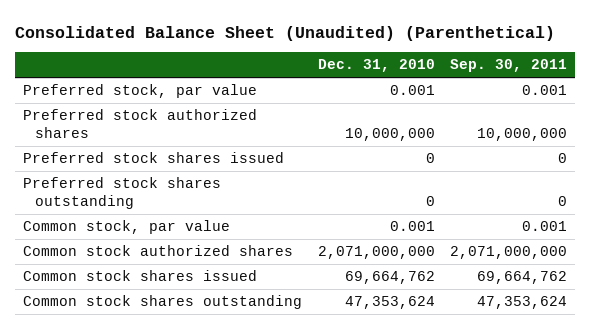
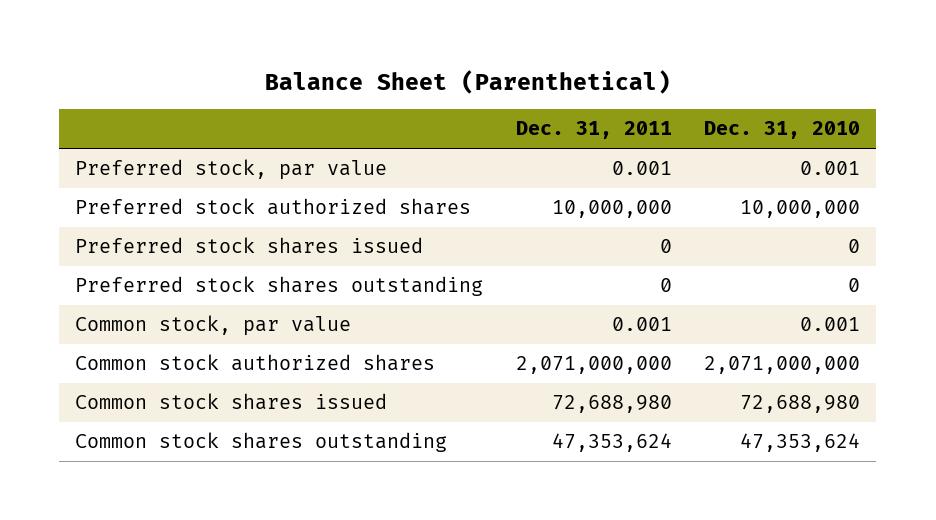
[15,25,556,41] Consolidated Balance Sheet (Unaudited) (Parenthetical) -> [264,69,671,94] Balance Sheet (Parenthetical)
[450,59,568,73] Sep. 30, 2011 -> none
none -> [515,121,672,140] Dec. 31, 2011
[344,271,435,285] 69,664,762 -> [740,395,861,414] 72,688,980

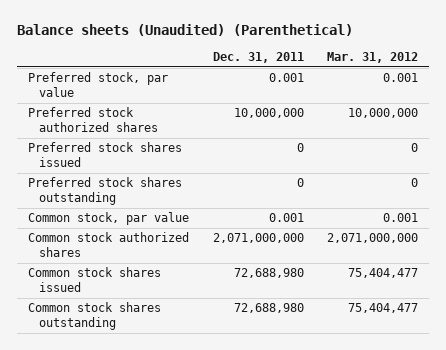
[264,69,671,94] Balance Sheet (Parenthetical) -> [16,24,353,37] Balance sheets (Unaudited) (Parenthetical)
[704,121,861,140] Dec. 31, 2010 -> none
none -> [326,51,418,63] Mar. 31, 2012
[551,433,672,453] 47,353,624 -> [233,303,304,314] 72,688,980

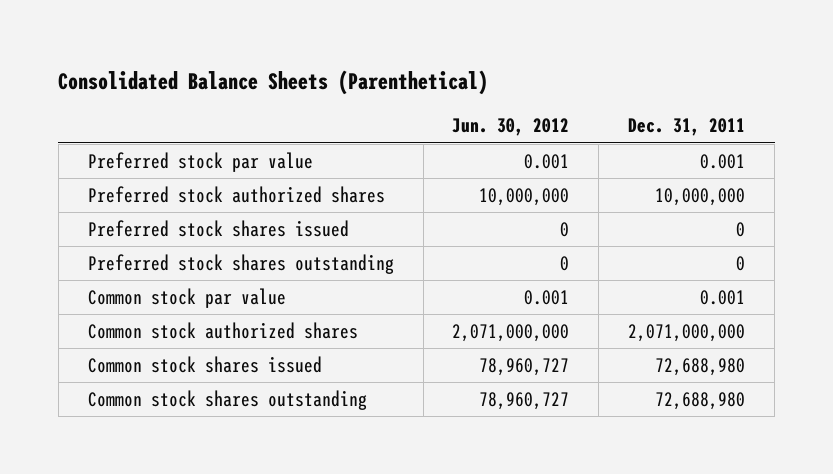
[16,24,353,37] Balance sheets (Unaudited) (Parenthetical) -> [58,69,489,95] Consolidated Balance Sheets (Parenthetical)
[326,51,418,63] Mar. 31, 2012 -> none
none -> [452,118,570,137] Jun. 30, 2012
[28,72,169,97] Preferred stock, par value -> [87,152,313,173] Preferred stock par value
[28,212,190,226] Common stock, par value -> [87,288,286,309] Common stock par value

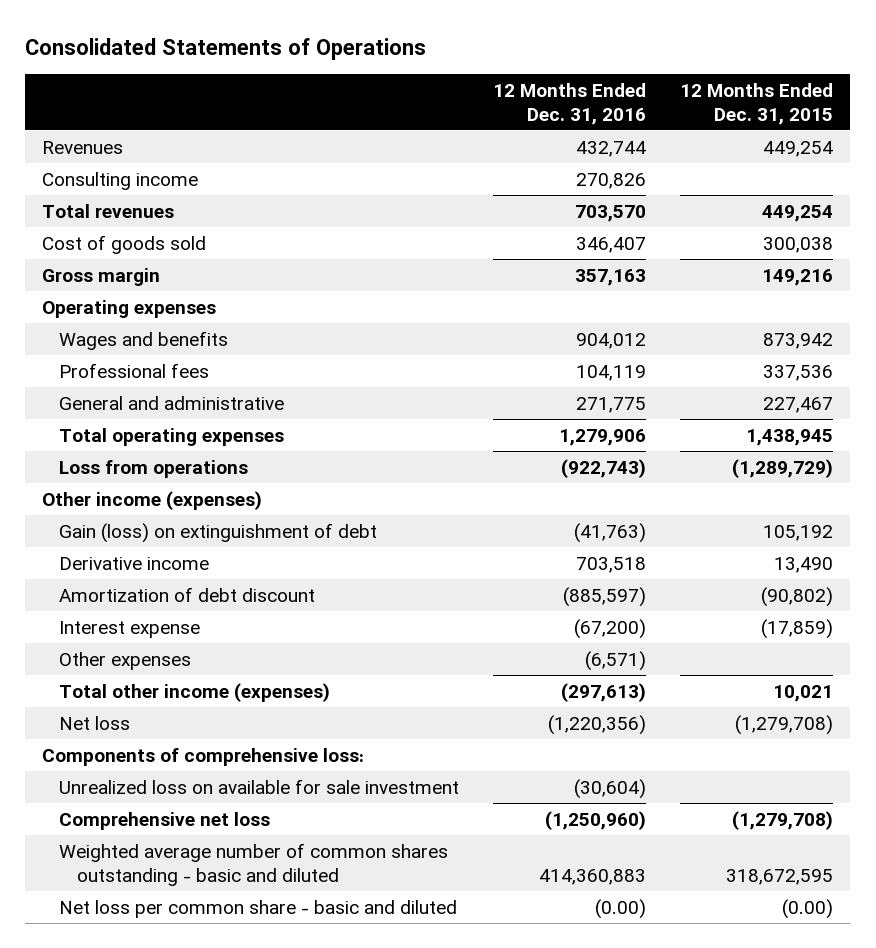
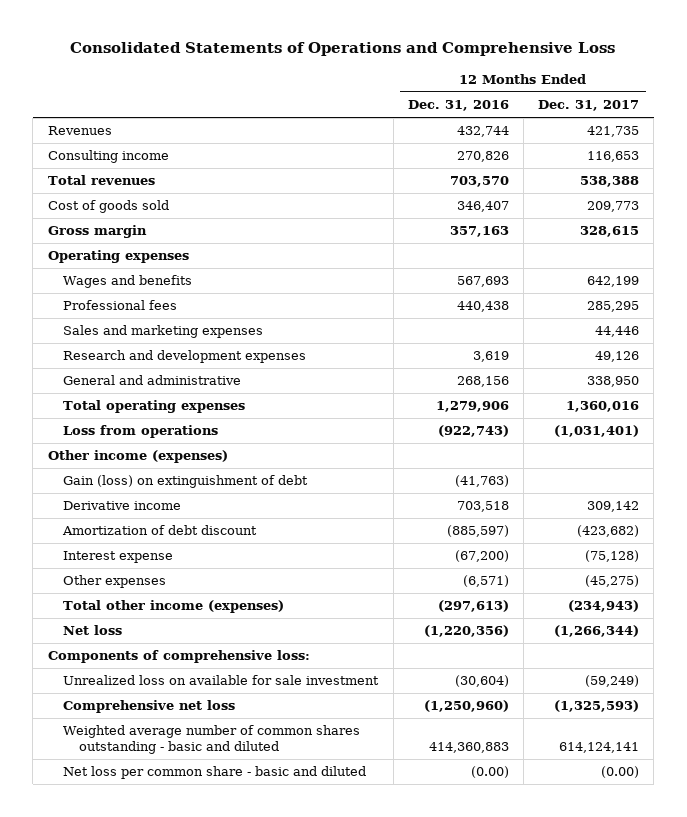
[25,37,427,60] Consolidated Statements of Operations -> [70,42,616,57] Consolidated Statements of Operations and Comprehensive Loss
[680,82,834,125] 12 Months Ended Dec. 31, 2015 -> none
none -> [538,100,640,112] Dec. 31, 2017
[576,332,647,349] 904,012 -> [456,276,509,288] 567,693
[576,364,647,381] 104,119 -> [456,301,509,313] 440,438
none -> [63,325,264,339] Sales and marketing expenses
none -> [63,350,307,364] Research and development expenses
[576,396,647,413] 271,775 -> [456,376,509,388] 268,156

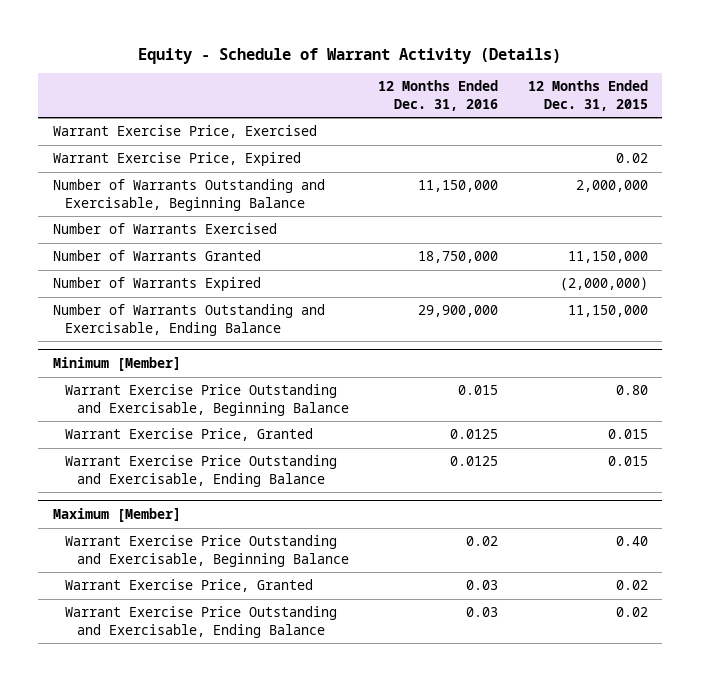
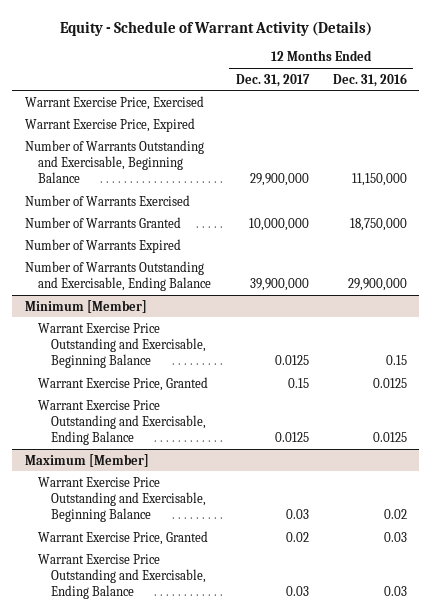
[527,80,648,111] 12 Months Ended Dec. 31, 2015 -> none
none -> [235,73,310,87] Dec. 31, 2017
[458,385,499,396] 0.015 -> [386,354,408,365] 0.15

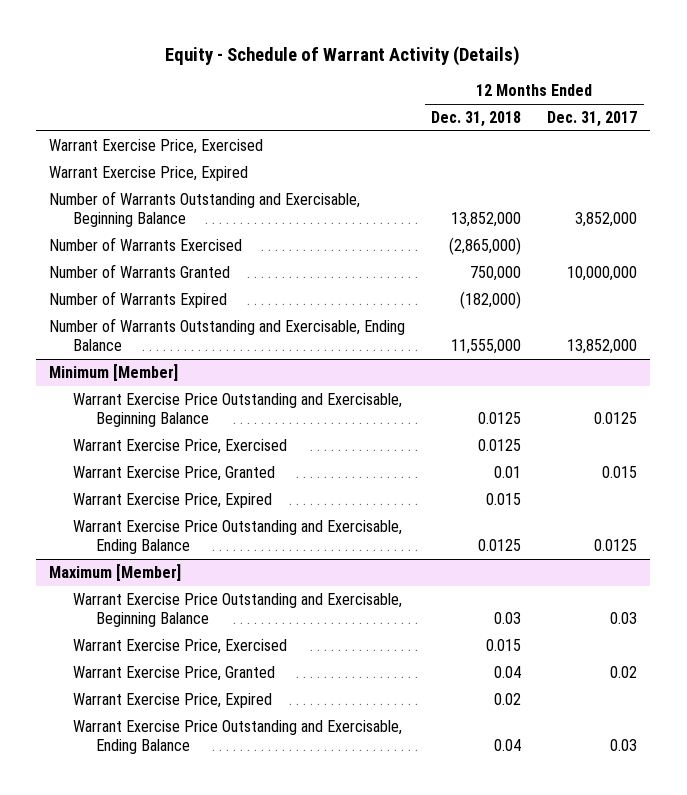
[333,72,408,87] Dec. 31, 2016 -> none
none -> [431,111,522,128] Dec. 31, 2018
[249,172,309,186] 29,900,000 -> [575,212,638,228] 3,852,000
[249,277,309,291] 39,900,000 -> [567,339,638,355] 13,852,000
none -> [72,439,287,455] Warrant Exercise Price, Exercised
[287,377,309,388] 0.15 -> [602,466,638,479] 0.015
none -> [72,493,272,509] Warrant Exercise Price, Expired
none -> [72,639,287,655] Warrant Exercise Price, Exercised
none -> [72,693,272,709] Warrant Exercise Price, Expired

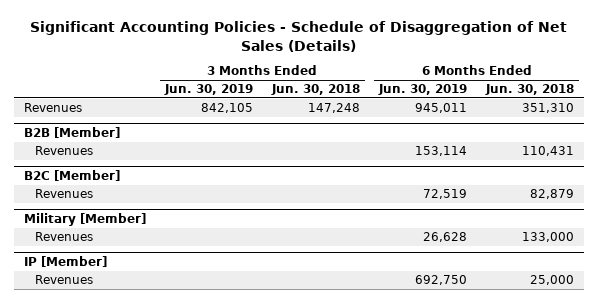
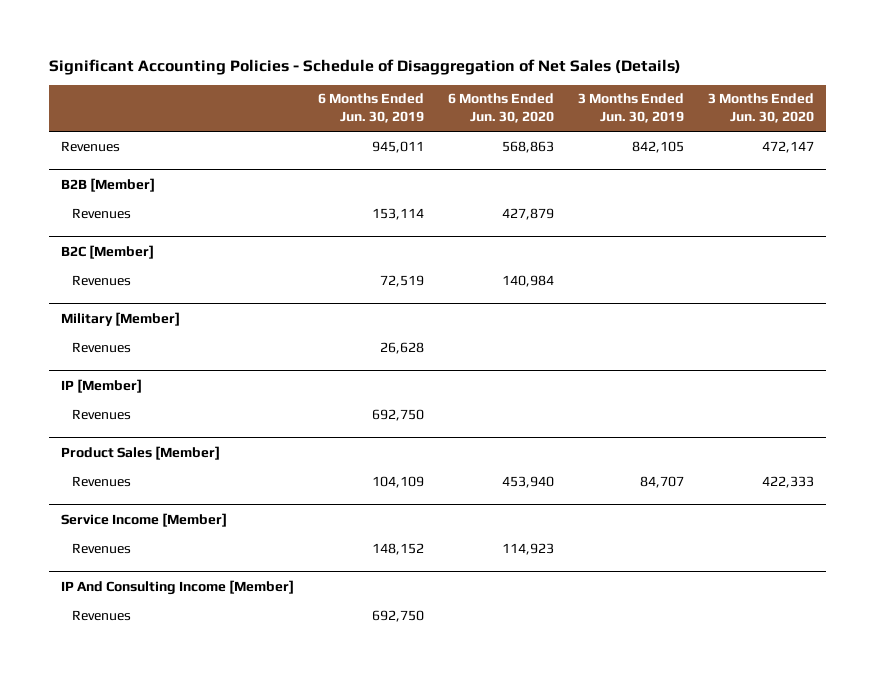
[270,84,360,96] Jun. 30, 2018 -> none
[485,84,575,96] Jun. 30, 2018 -> none
none -> [447,93,554,124] 6 Months Ended Jun. 30, 2020
none -> [707,93,814,124] 3 Months Ended Jun. 30, 2020
none -> [60,445,220,460] Product Sales [Member]
none -> [72,475,132,487] Revenues
none -> [60,512,227,527] Service Income [Member]
none -> [72,542,132,554] Revenues
none -> [60,579,294,595] IP And Consulting Income [Member]
none -> [72,609,132,621] Revenues

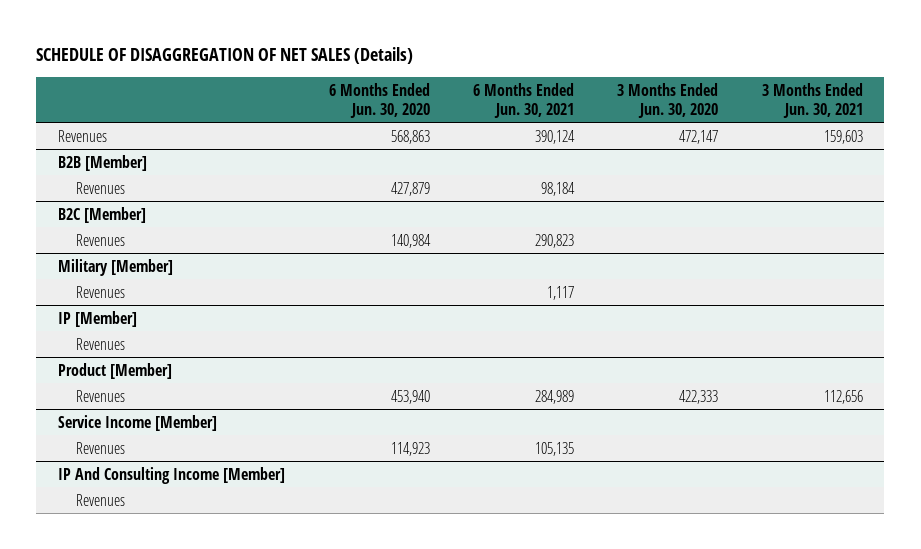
[48,58,681,75] Significant Accounting Policies - Schedule of Disaggregation of Net Sales (Details) -> [36,47,414,65] SCHEDULE OF DISAGGREGATION OF NET SALES (Details)
[317,93,424,124] 6 Months Ended Jun. 30, 2019 -> none
[577,93,684,124] 3 Months Ended Jun. 30, 2019 -> none
none -> [472,82,574,118] 6 Months Ended Jun. 30, 2021
none -> [761,82,863,118] 3 Months Ended Jun. 30, 2021
[60,445,220,460] Product Sales [Member] -> [58,362,173,379] Product [Member]

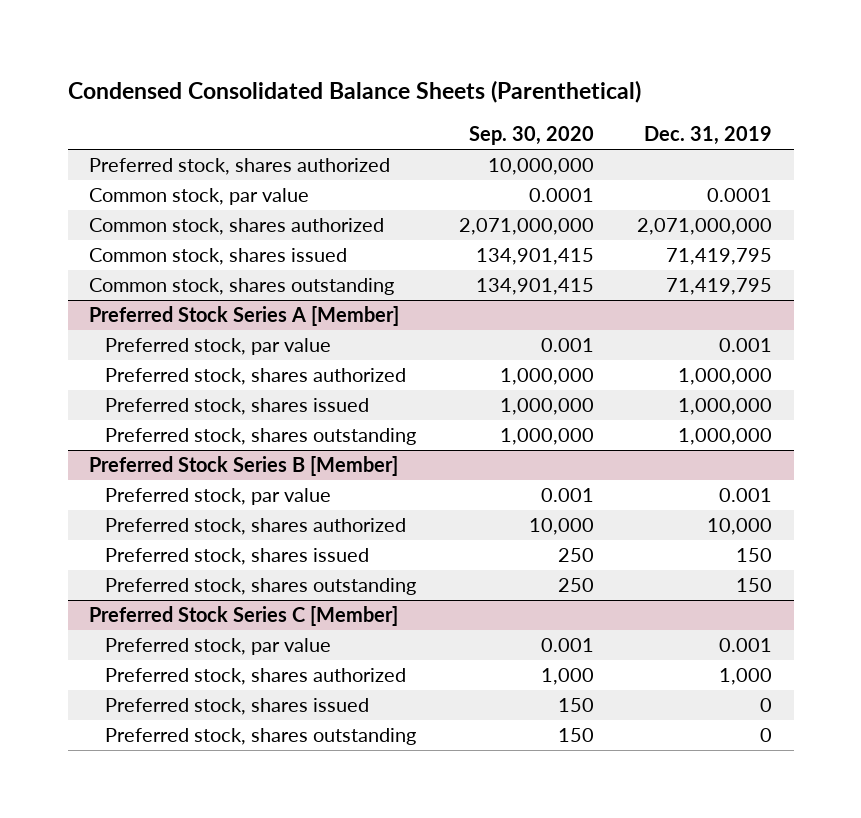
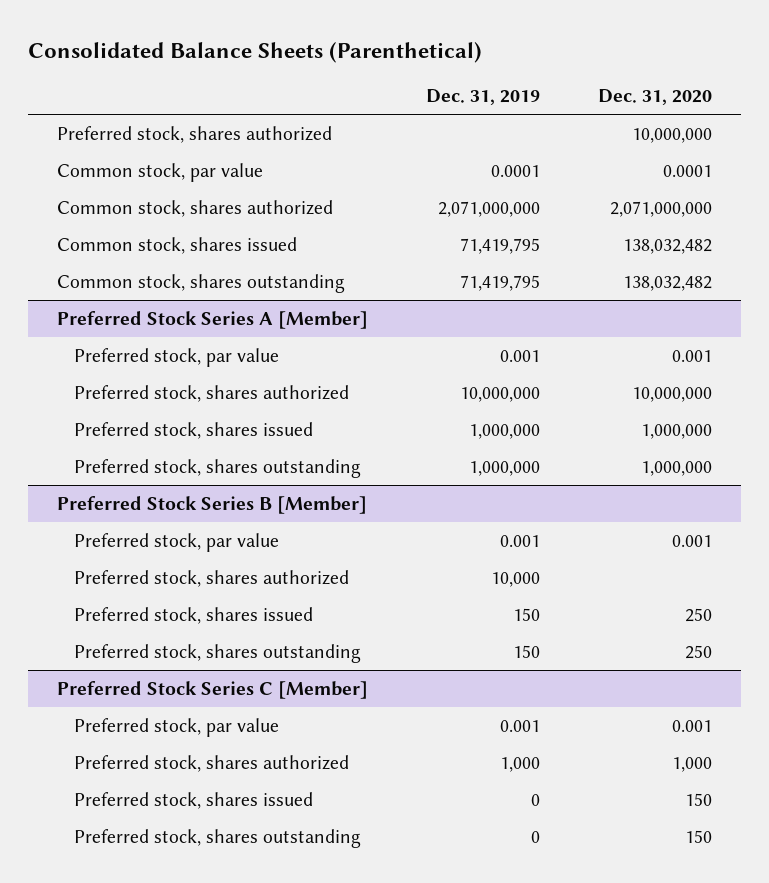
[67,79,641,103] Condensed Consolidated Balance Sheets (Parenthetical) -> [28,42,483,64] Consolidated Balance Sheets (Parenthetical)
[469,126,595,146] Sep. 30, 2020 -> none
none -> [598,89,713,106] Dec. 31, 2020
[678,368,773,386] 1,000,000 -> [460,386,541,402] 10,000,000

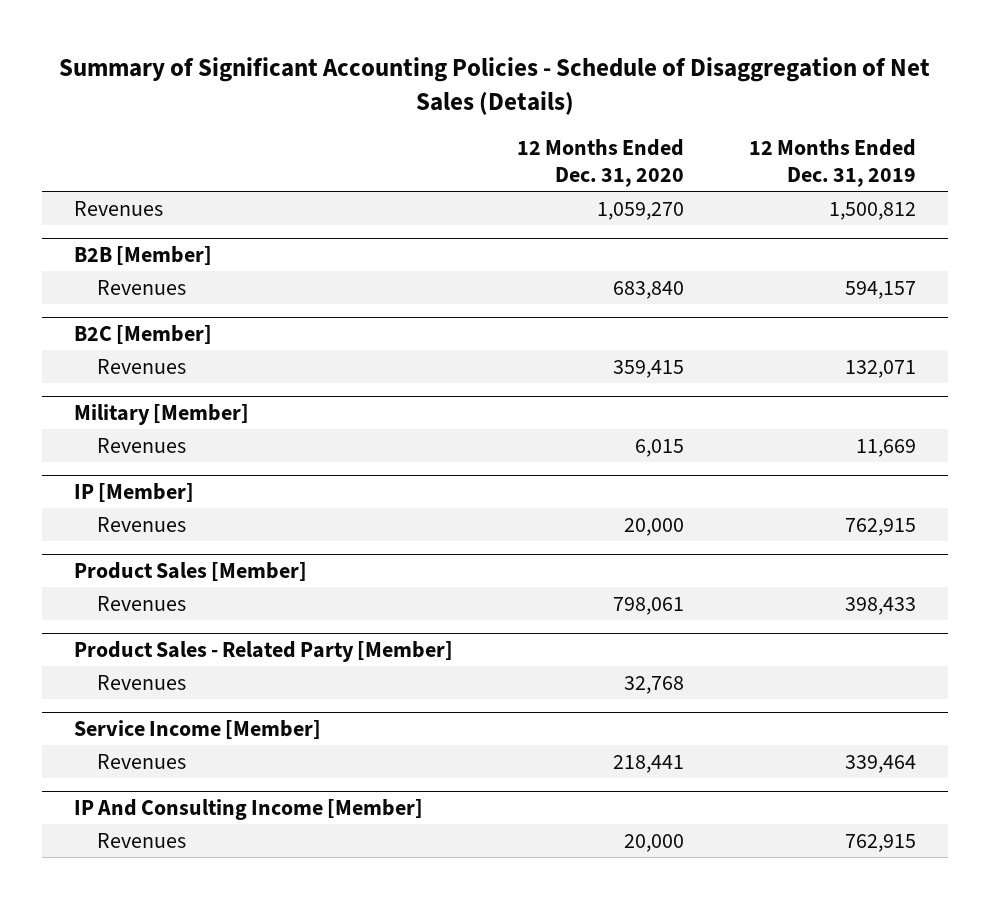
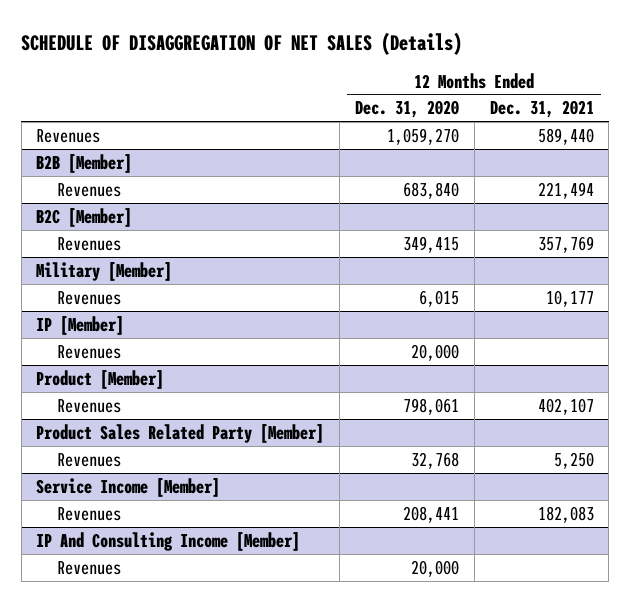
[58,56,930,115] Summary of Significant Accounting Policies - Schedule of Disaggregation of Net Sales (Details) -> [21,31,463,55] SCHEDULE OF DISAGGREGATION OF NET SALES (Details)
[748,139,916,187] 12 Months Ended Dec. 31, 2019 -> none
none -> [489,100,594,119] Dec. 31, 2021
[613,359,685,378] 359,415 -> [403,235,460,253] 349,415
[74,562,308,582] Product Sales [Member] -> [36,369,165,389] Product [Member]
[74,641,454,663] Product Sales - Related Party [Member] -> [36,423,325,443] Product Sales Related Party [Member]
[613,754,685,773] 218,441 -> [403,505,460,523] 208,441

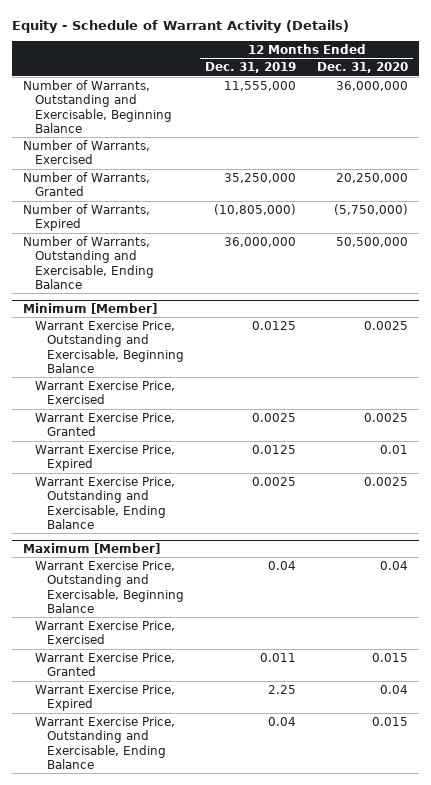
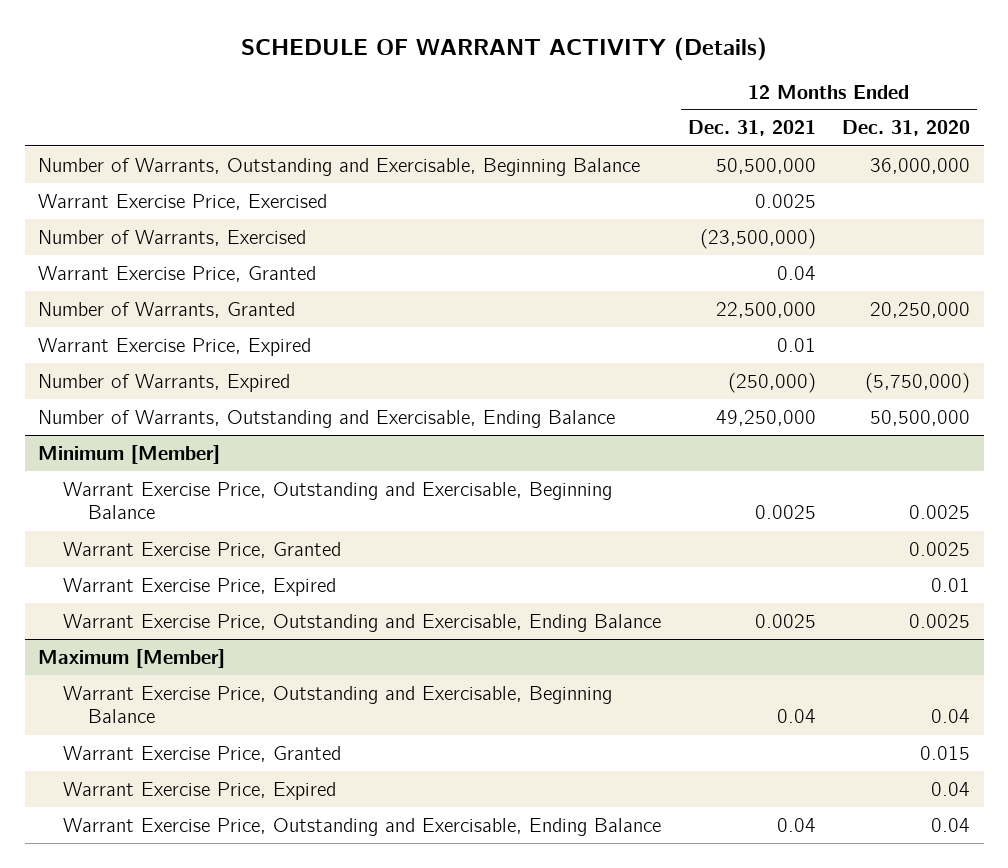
[12,19,350,33] Equity - Schedule of Warrant Activity (Details) -> [241,36,768,61] SCHEDULE OF WARRANT ACTIVITY (Details)
[205,62,297,74] Dec. 31, 2019 -> none
none -> [687,120,816,137] Dec. 31, 2021
none -> [37,193,327,210] Warrant Exercise Price, Exercised
none -> [37,265,316,282] Warrant Exercise Price, Granted
none -> [37,337,311,356] Warrant Exercise Price, Expired
[34,380,175,405] Warrant Exercise Price, Exercised -> none
[34,620,175,645] Warrant Exercise Price, Exercised -> none
[372,716,409,726] 0.015 -> [931,817,971,832] 0.04

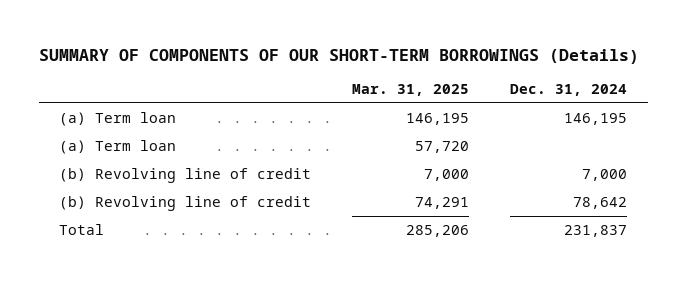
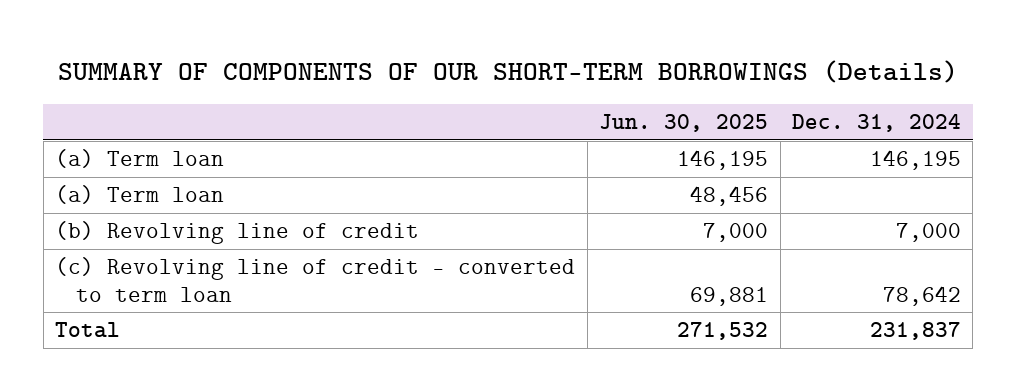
[352,84,470,97] Mar. 31, 2025 -> none
none -> [599,114,769,133] Jun. 30, 2025
[59,195,312,211] (b) Revolving line of credit -> [55,257,576,302] (c) Revolving line of credit - converted to term loan

